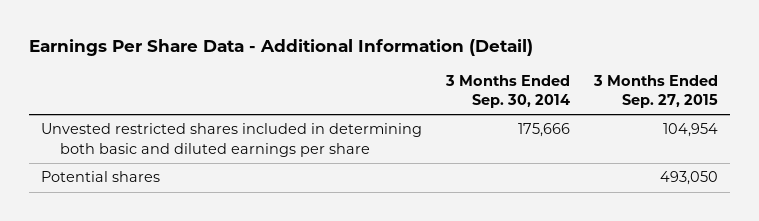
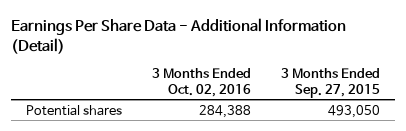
[444,74,570,108] 3 Months Ended Sep. 30, 2014 -> none
none -> [152,67,252,97] 3 Months Ended Oct. 02, 2016
[40,123,422,157] Unvested restricted shares included in determining both basic and diluted earnings per share -> none

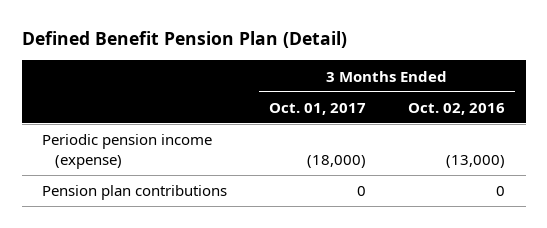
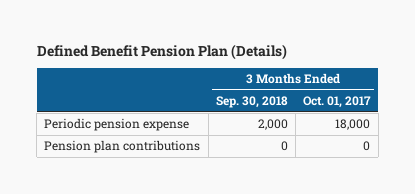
[21,31,347,49] Defined Benefit Pension Plan (Detail) -> [36,43,287,60] Defined Benefit Pension Plan (Details)
[407,102,505,115] Oct. 02, 2016 -> none
none -> [215,95,288,108] Sep. 30, 2018
[42,134,213,169] Periodic pension income (expense) -> [44,118,190,132] Periodic pension expense
[307,154,367,168] (18,000) -> [335,119,371,131] 18,000

